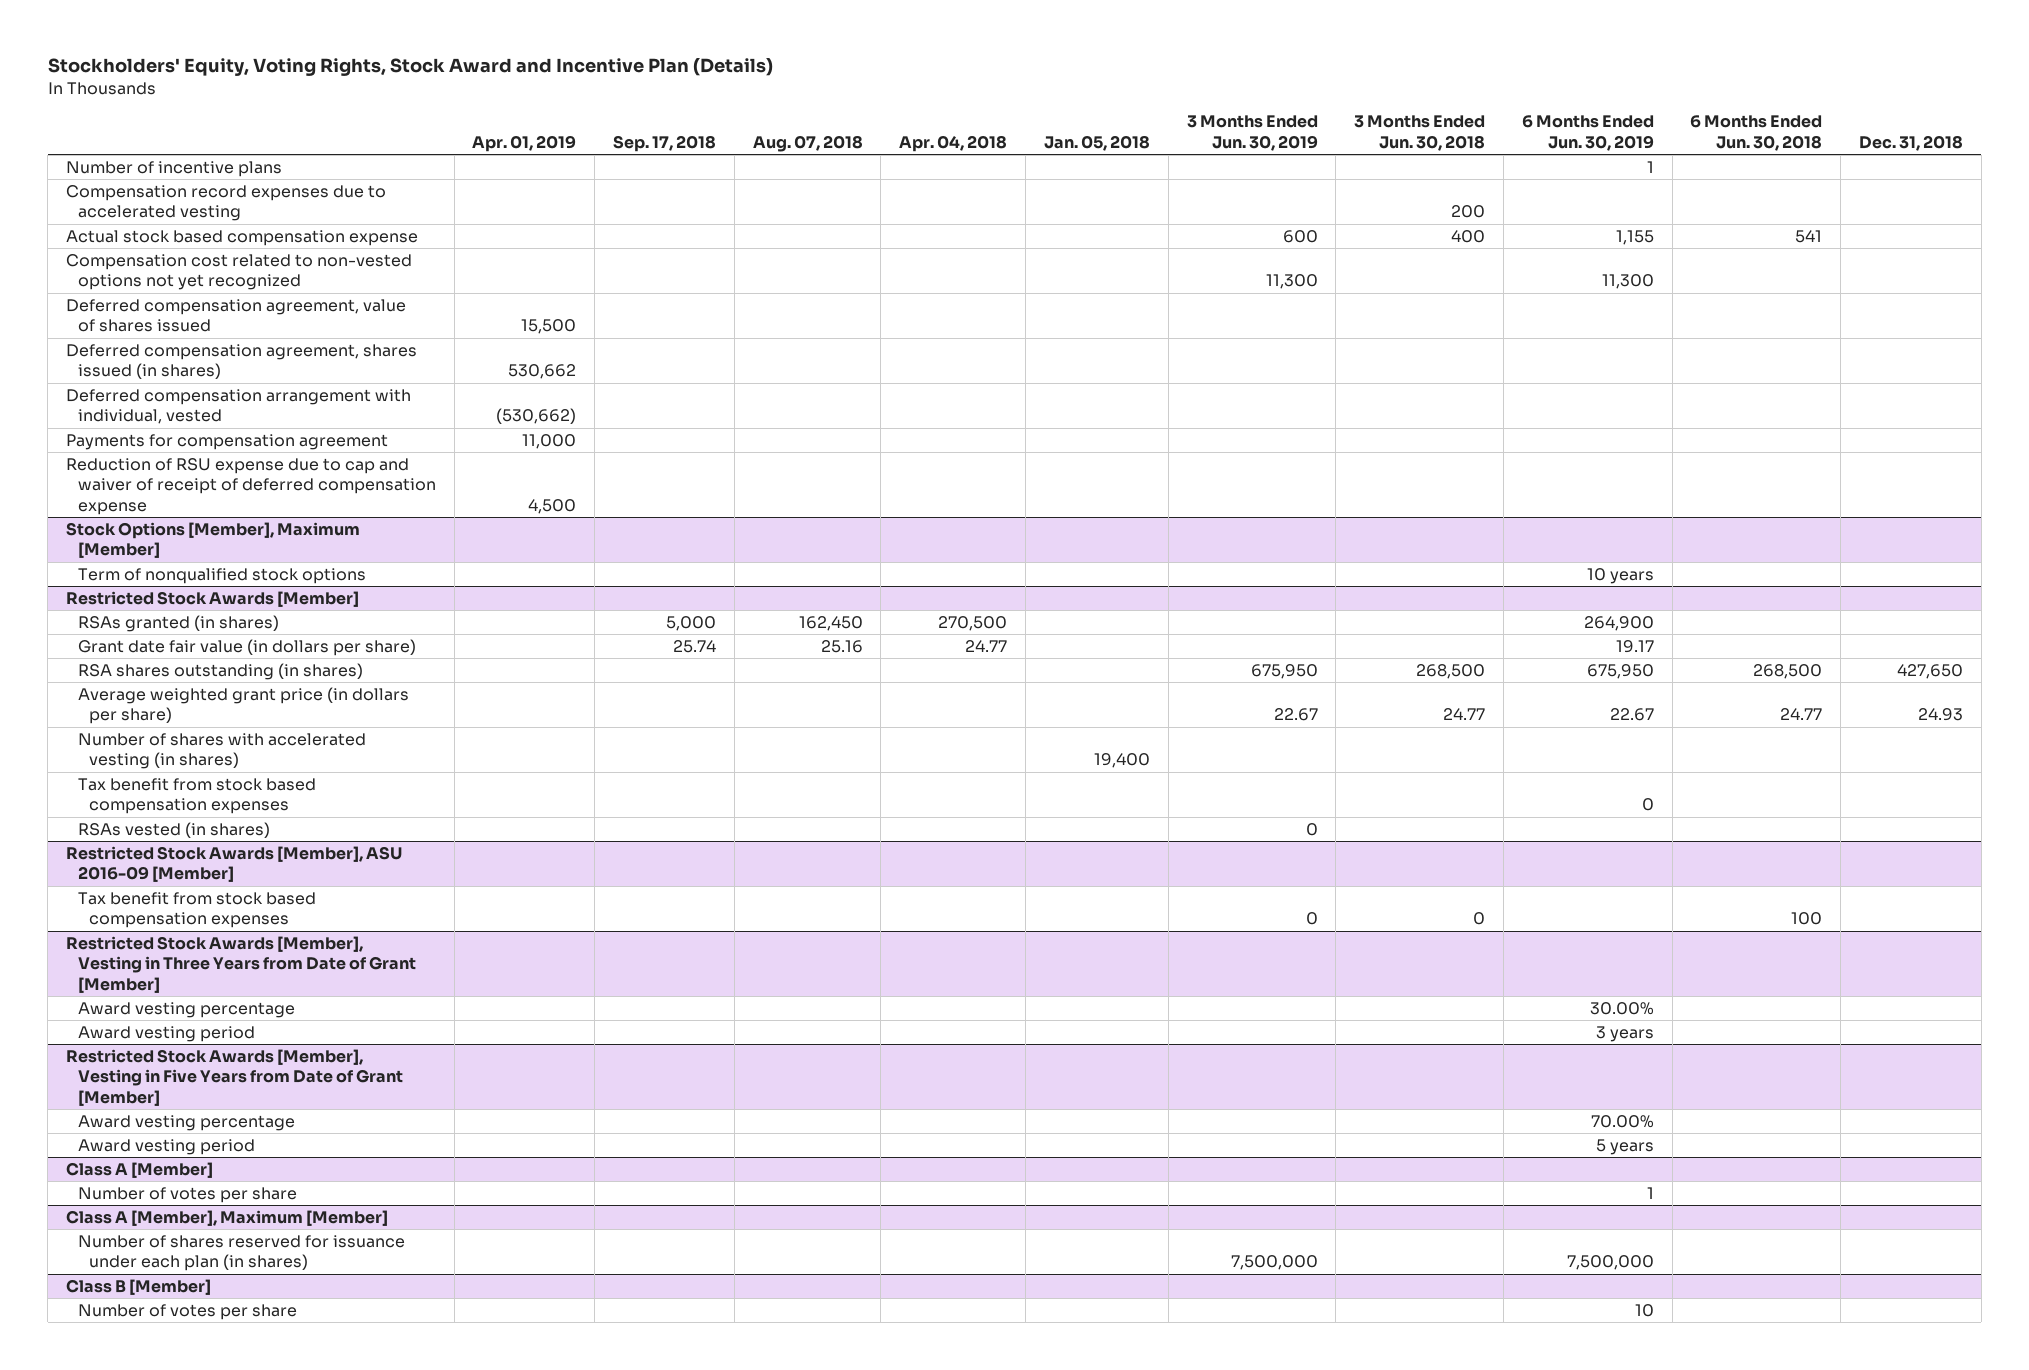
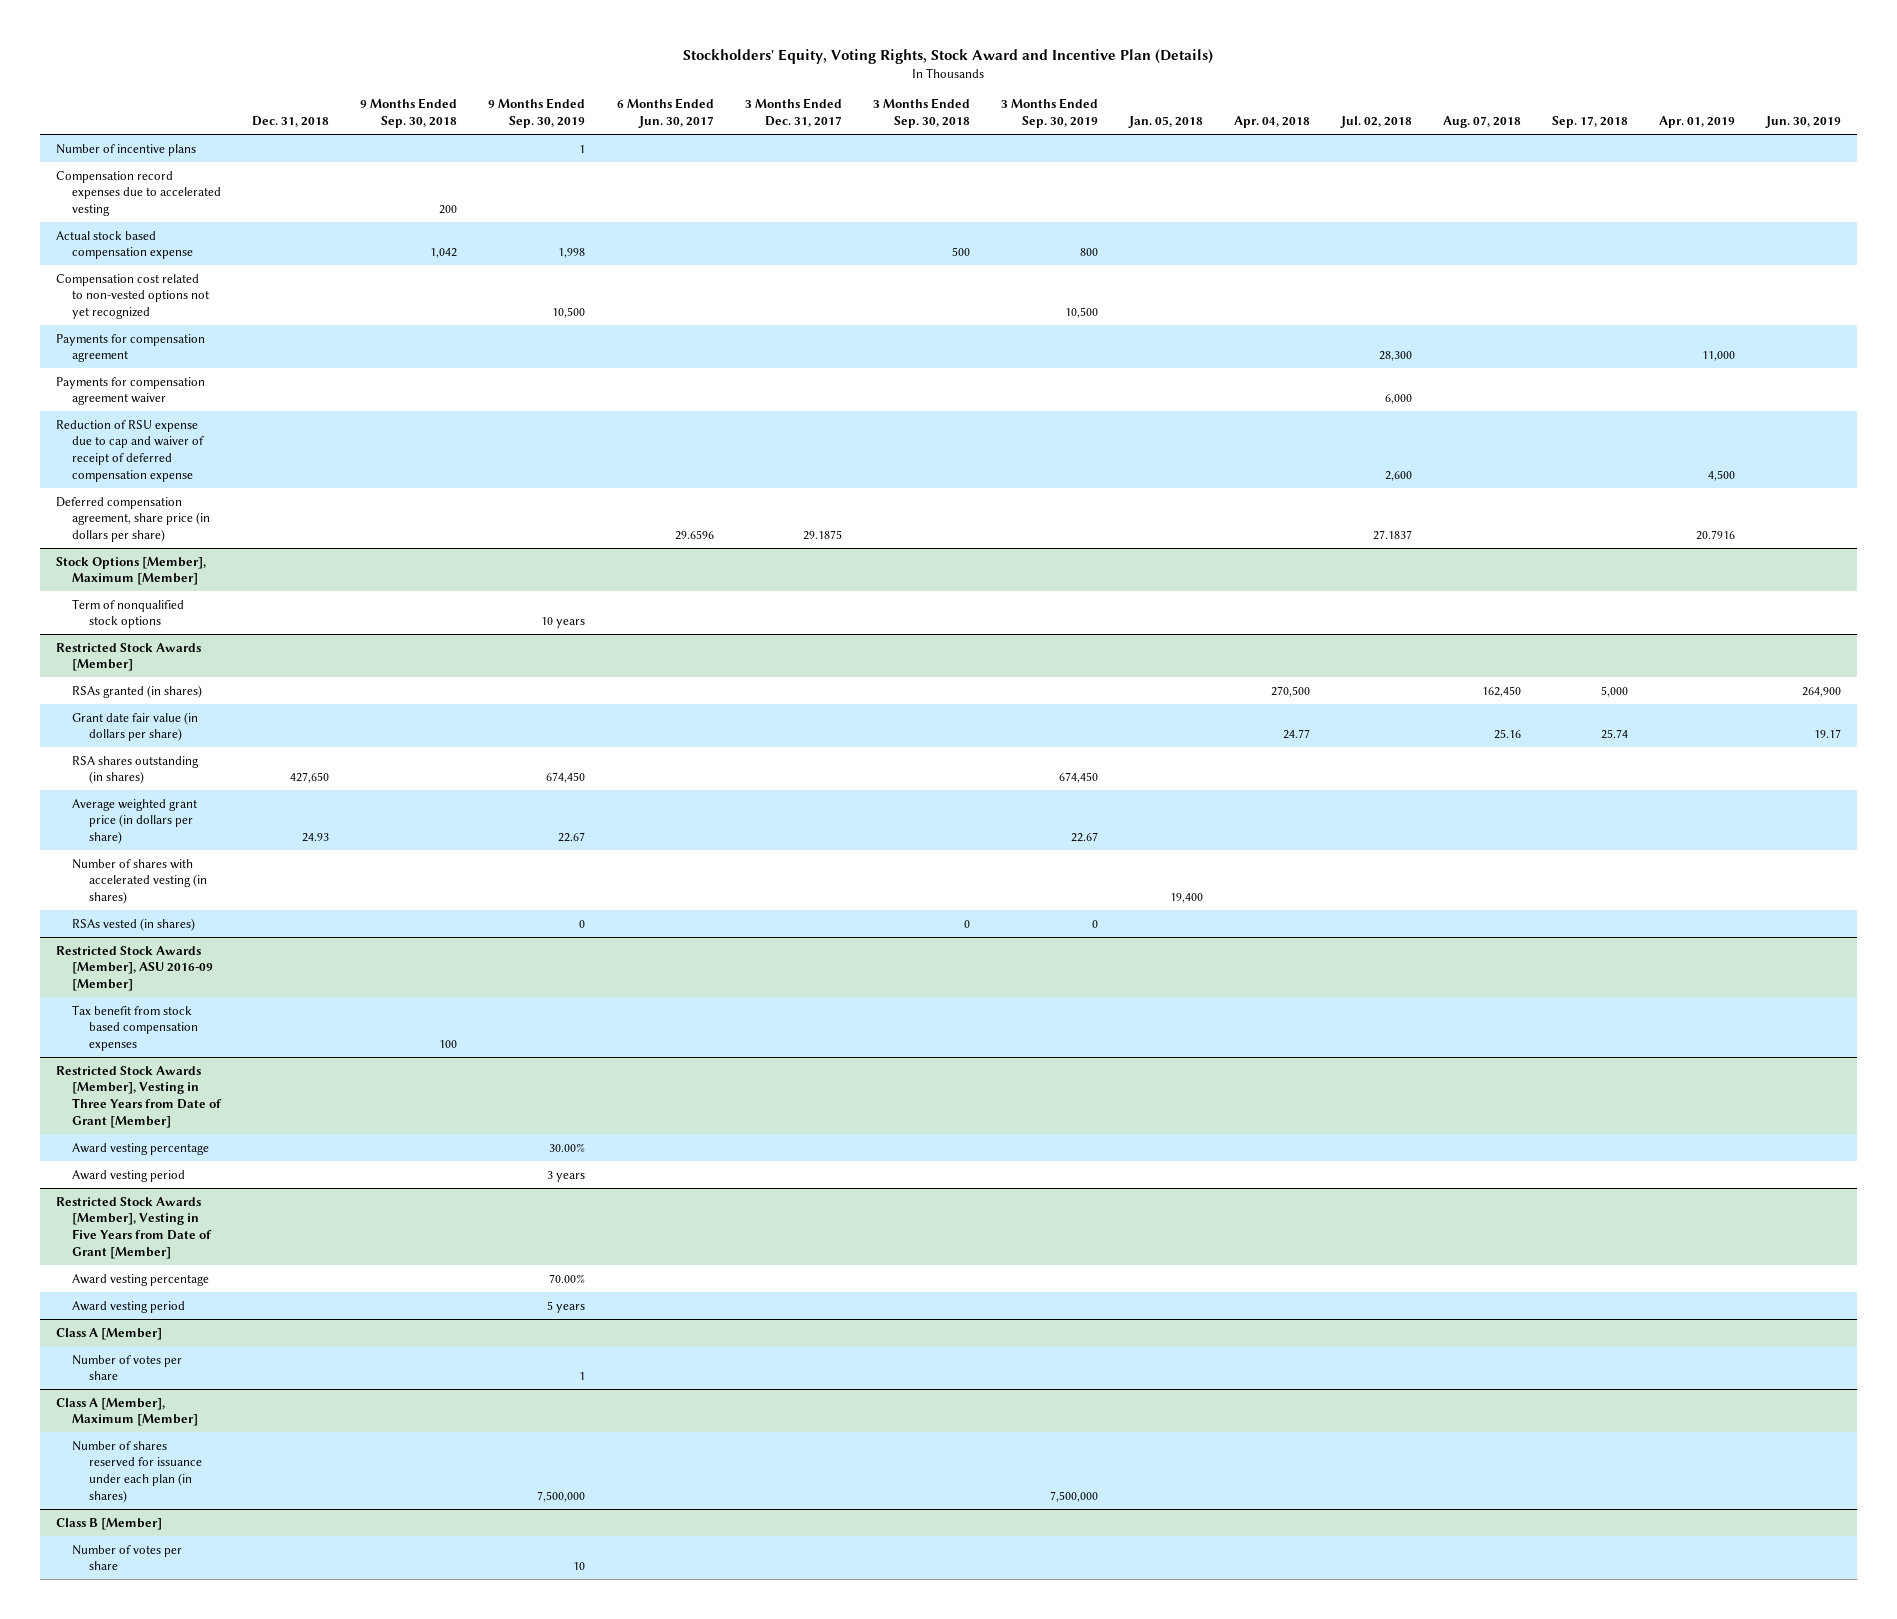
[1186,115,1318,151] 3 Months Ended Jun. 30, 2019 -> none
[1354,115,1486,151] 3 Months Ended Jun. 30, 2018 -> none
[1521,115,1654,151] 6 Months Ended Jun. 30, 2019 -> none
[1690,115,1823,151] 6 Months Ended Jun. 30, 2018 -> none
none -> [360,98,458,128] 9 Months Ended Sep. 30, 2018
none -> [488,98,586,128] 9 Months Ended Sep. 30, 2019
none -> [616,98,714,128] 6 Months Ended Jun. 30, 2017
none -> [744,98,842,127] 3 Months Ended Dec. 31, 2017
none -> [872,98,970,128] 3 Months Ended Sep. 30, 2018
none -> [1000,98,1098,128] 3 Months Ended Sep. 30, 2019
none -> [1339,115,1412,128] Jul. 02, 2018
none -> [1765,115,1842,128] Jun. 30, 2019
[66,298,407,333] Deferred compensation agreement, value of shares issued -> none
[66,343,418,380] Deferred compensation agreement, shares issued (in shares) -> none
[66,388,412,425] Deferred compensation arrangement with individual, vested -> none
none -> [55,376,205,406] Payments for compensation agreement waiver
none -> [55,496,211,542] Deferred compensation agreement, share price (in dollars per share)
[77,777,316,815] Tax benefit from stock based compensation expenses -> none

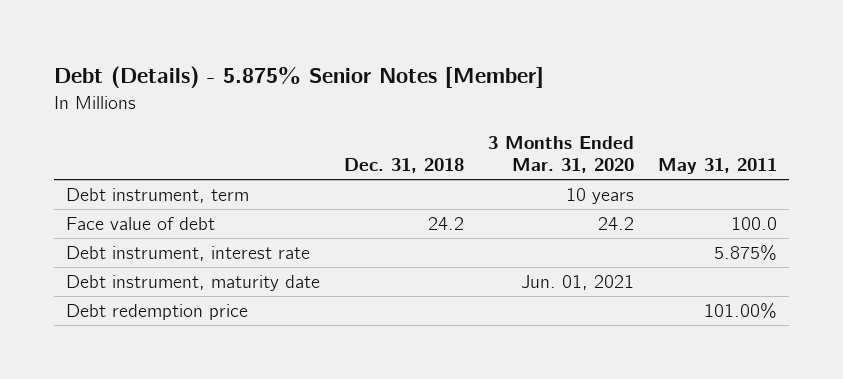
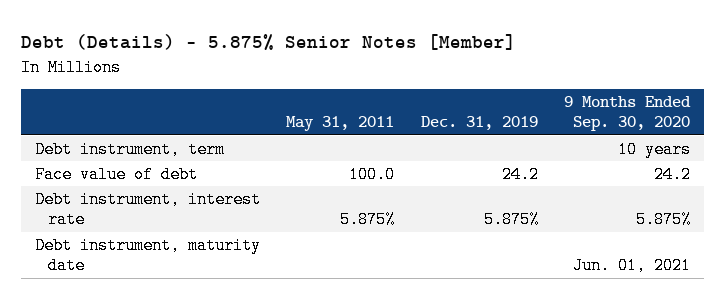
[343,158,464,174] Dec. 31, 2018 -> none
[487,136,634,174] 3 Months Ended Mar. 31, 2020 -> none
none -> [420,116,538,131] Dec. 31, 2019
none -> [564,96,692,132] 9 Months Ended Sep. 30, 2020
[65,304,248,321] Debt redemption price -> none

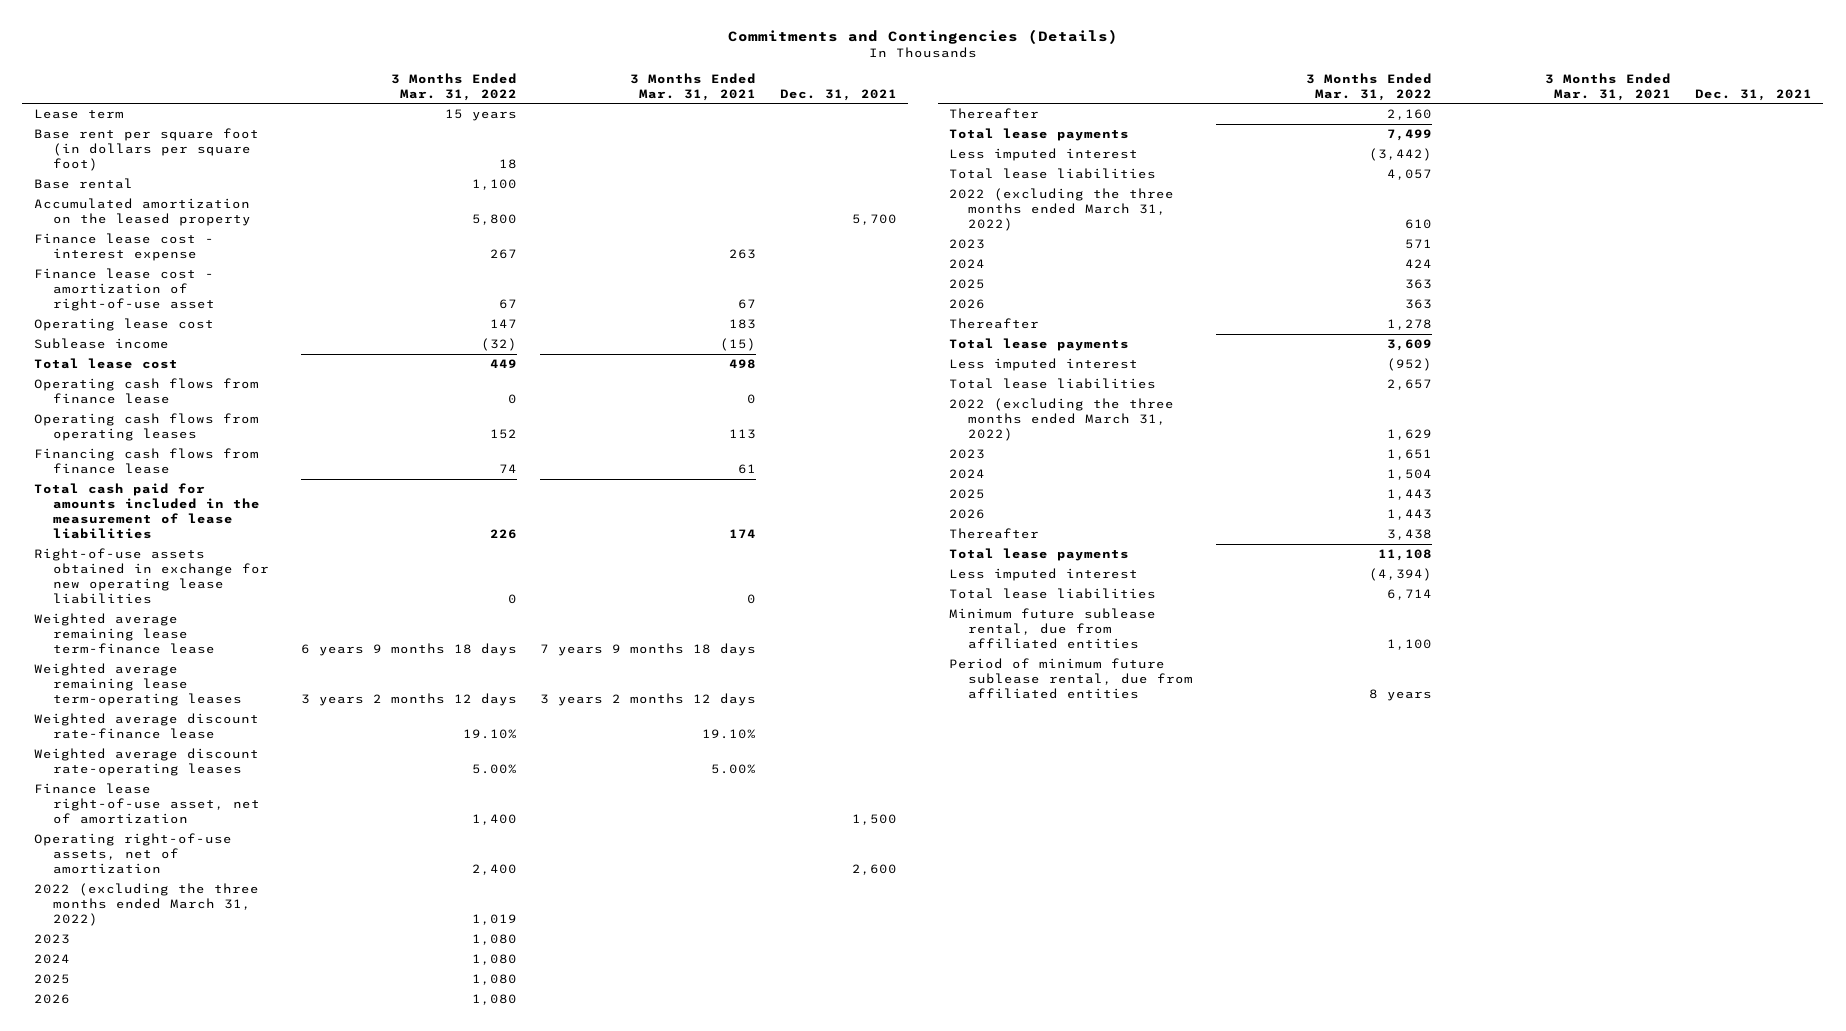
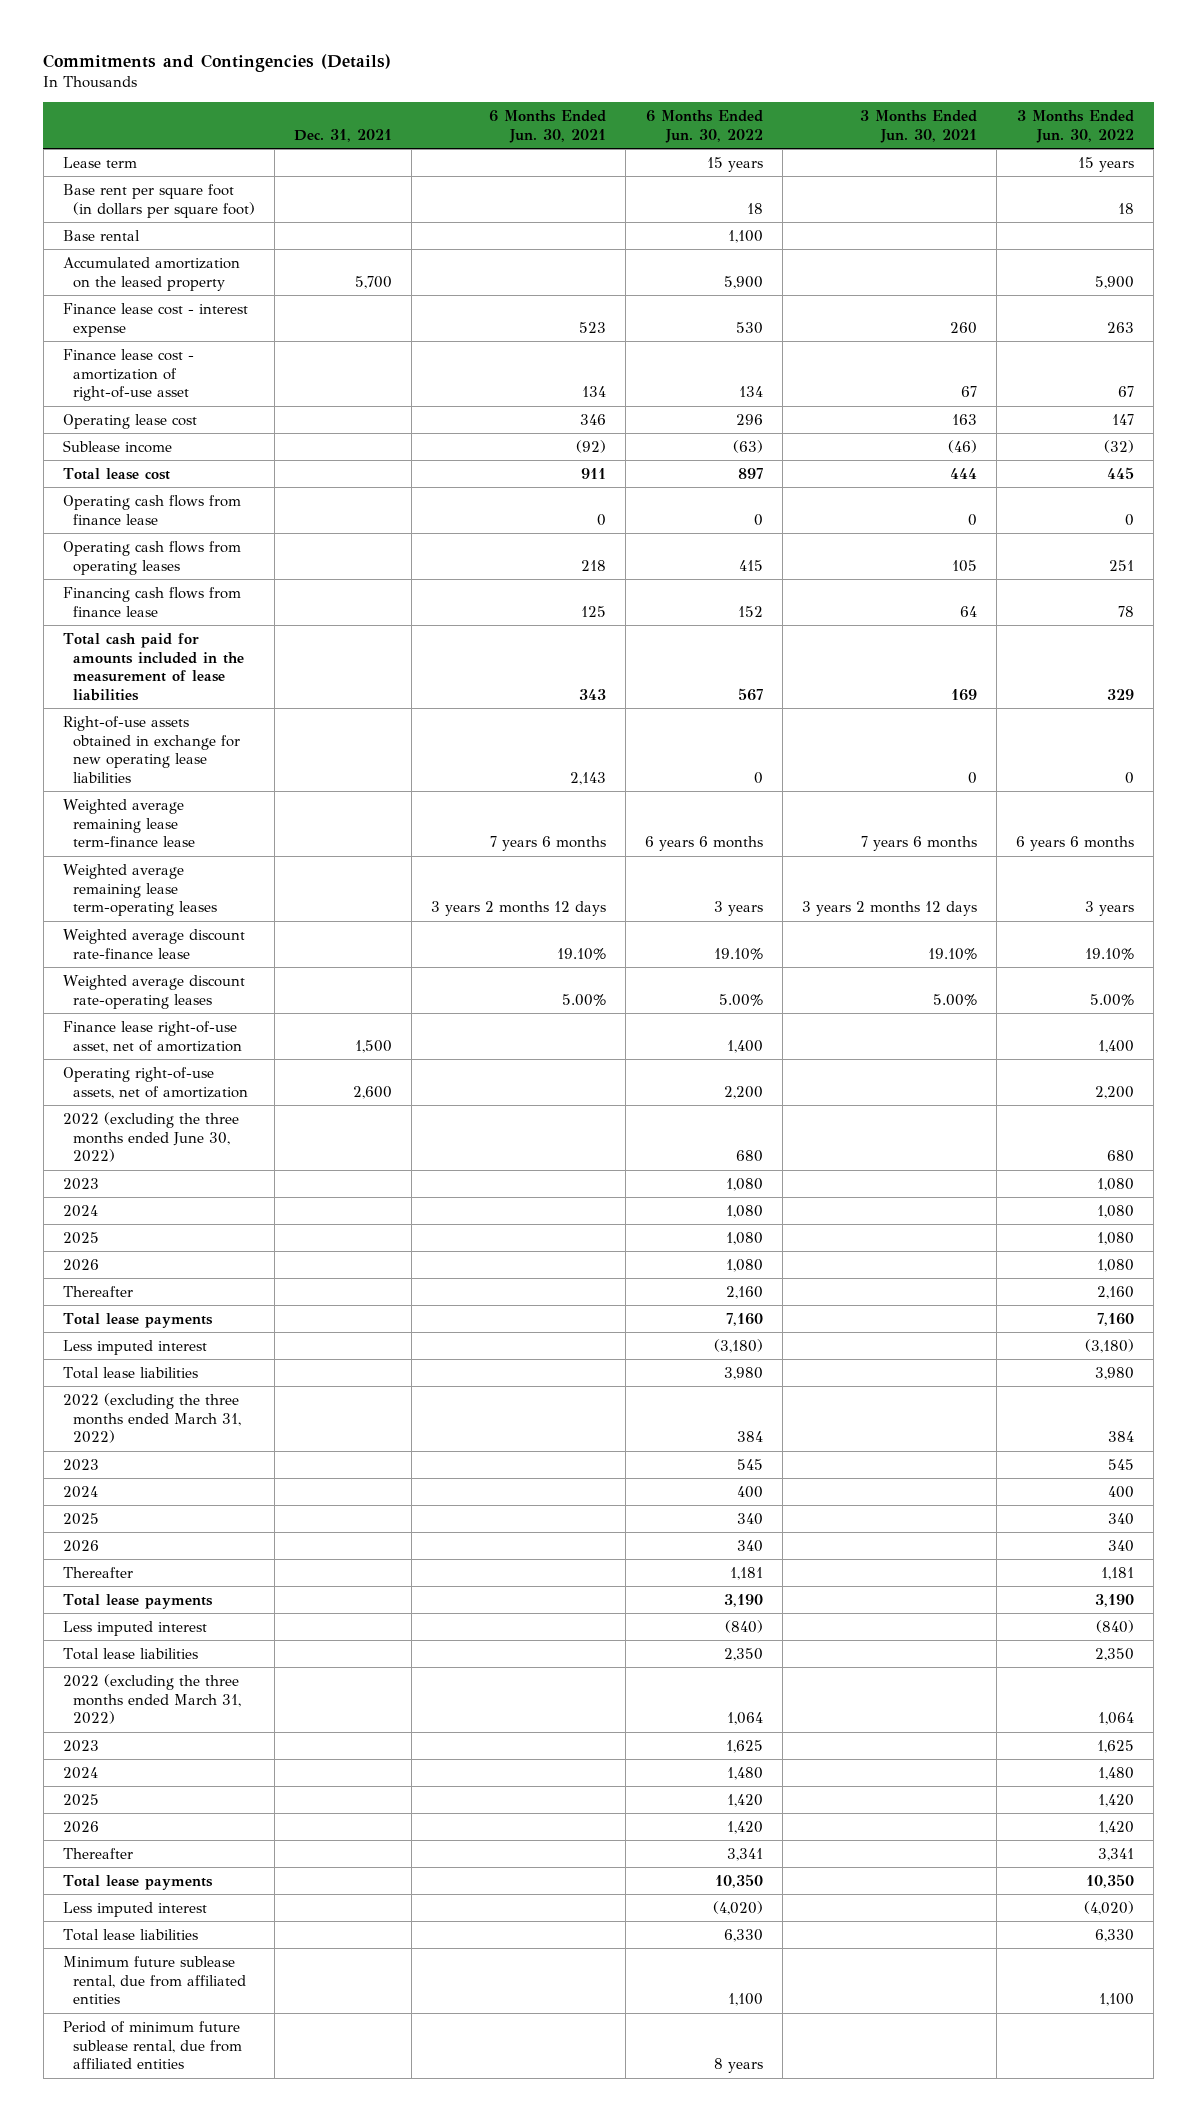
[391,72,518,101] 3 Months Ended Mar. 31, 2022 -> none
[630,72,757,101] 3 Months Ended Mar. 31, 2021 -> none
none -> [489,110,607,143] 6 Months Ended Jun. 30, 2021
none -> [646,110,764,143] 6 Months Ended Jun. 30, 2022
none -> [860,110,978,143] 3 Months Ended Jun. 30, 2021
none -> [1017,110,1135,143] 3 Months Ended Jun. 30, 2022
[34,883,260,926] 2022 (excluding the three months ended March 31, 2022) -> [62,1111,239,1163] 2022 (excluding the three months ended June 30, 2022)

